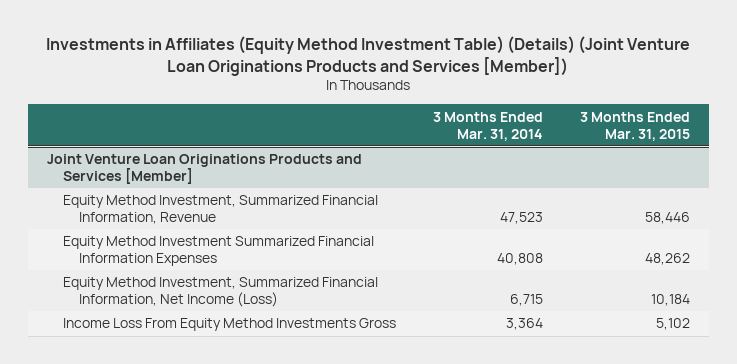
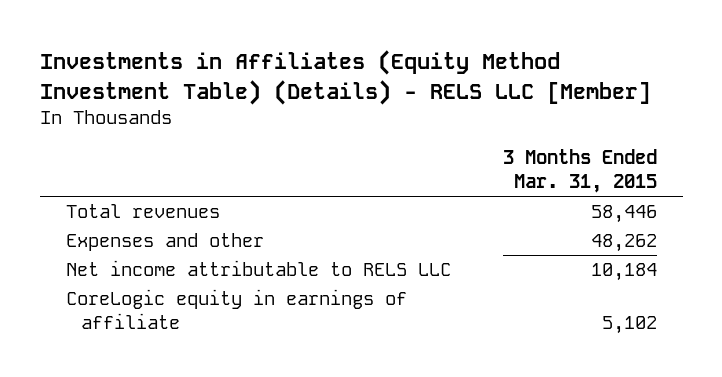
[46,35,691,76] Investments in Affiliates (Equity Method Investment Table) (Details) (Joint Venture Loan Originations Products and Services [Member]) -> [39,50,651,105] Investments in Affiliates (Equity Method Investment Table) (Details) - RELS LLC [Member]
[432,111,543,141] 3 Months Ended Mar. 31, 2014 -> none
[46,154,362,185] Joint Venture Loan Originations Products and Services [Member] -> none
[62,195,378,225] Equity Method Investment, Summarized Financial Information, Revenue -> [65,204,220,219] Total revenues
[62,236,374,267] Equity Method Investment Summarized Financial Information Expenses -> [65,233,264,252] Expenses and other
[62,277,378,308] Equity Method Investment, Summarized Financial Information, Net Income (Loss) -> [65,260,451,277] Net income attributable to RELS LLC
[62,318,396,332] Income Loss From Equity Method Investments Gross -> [65,289,407,330] CoreLogic equity in earnings of affiliate

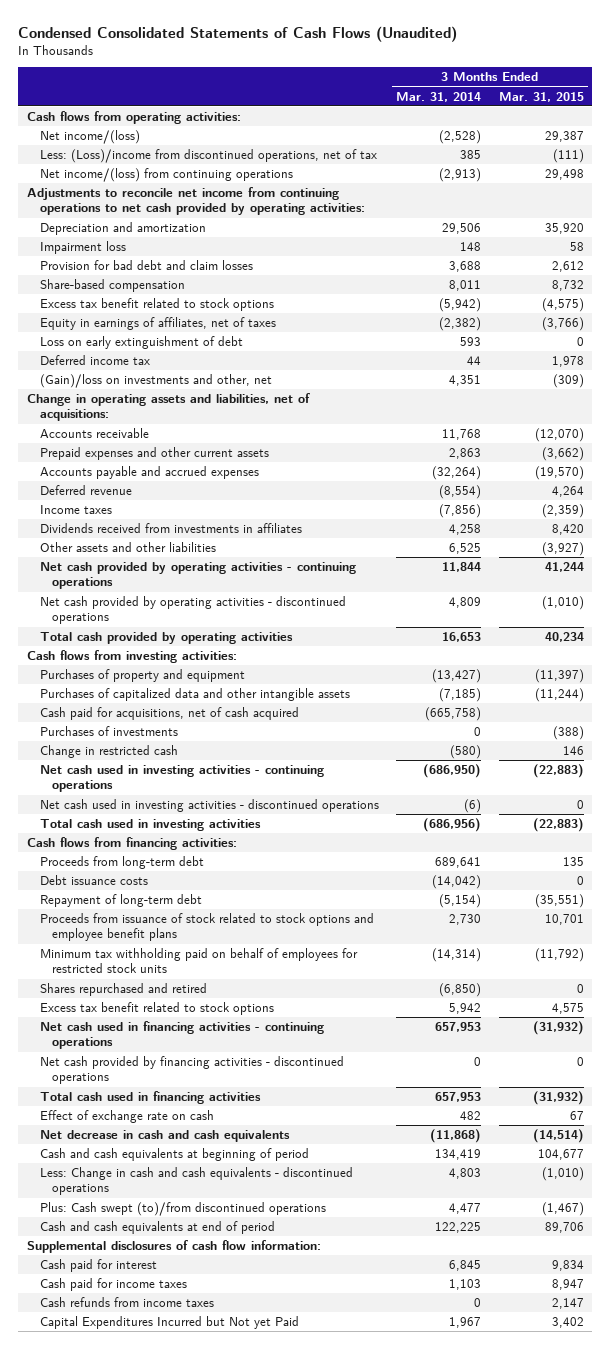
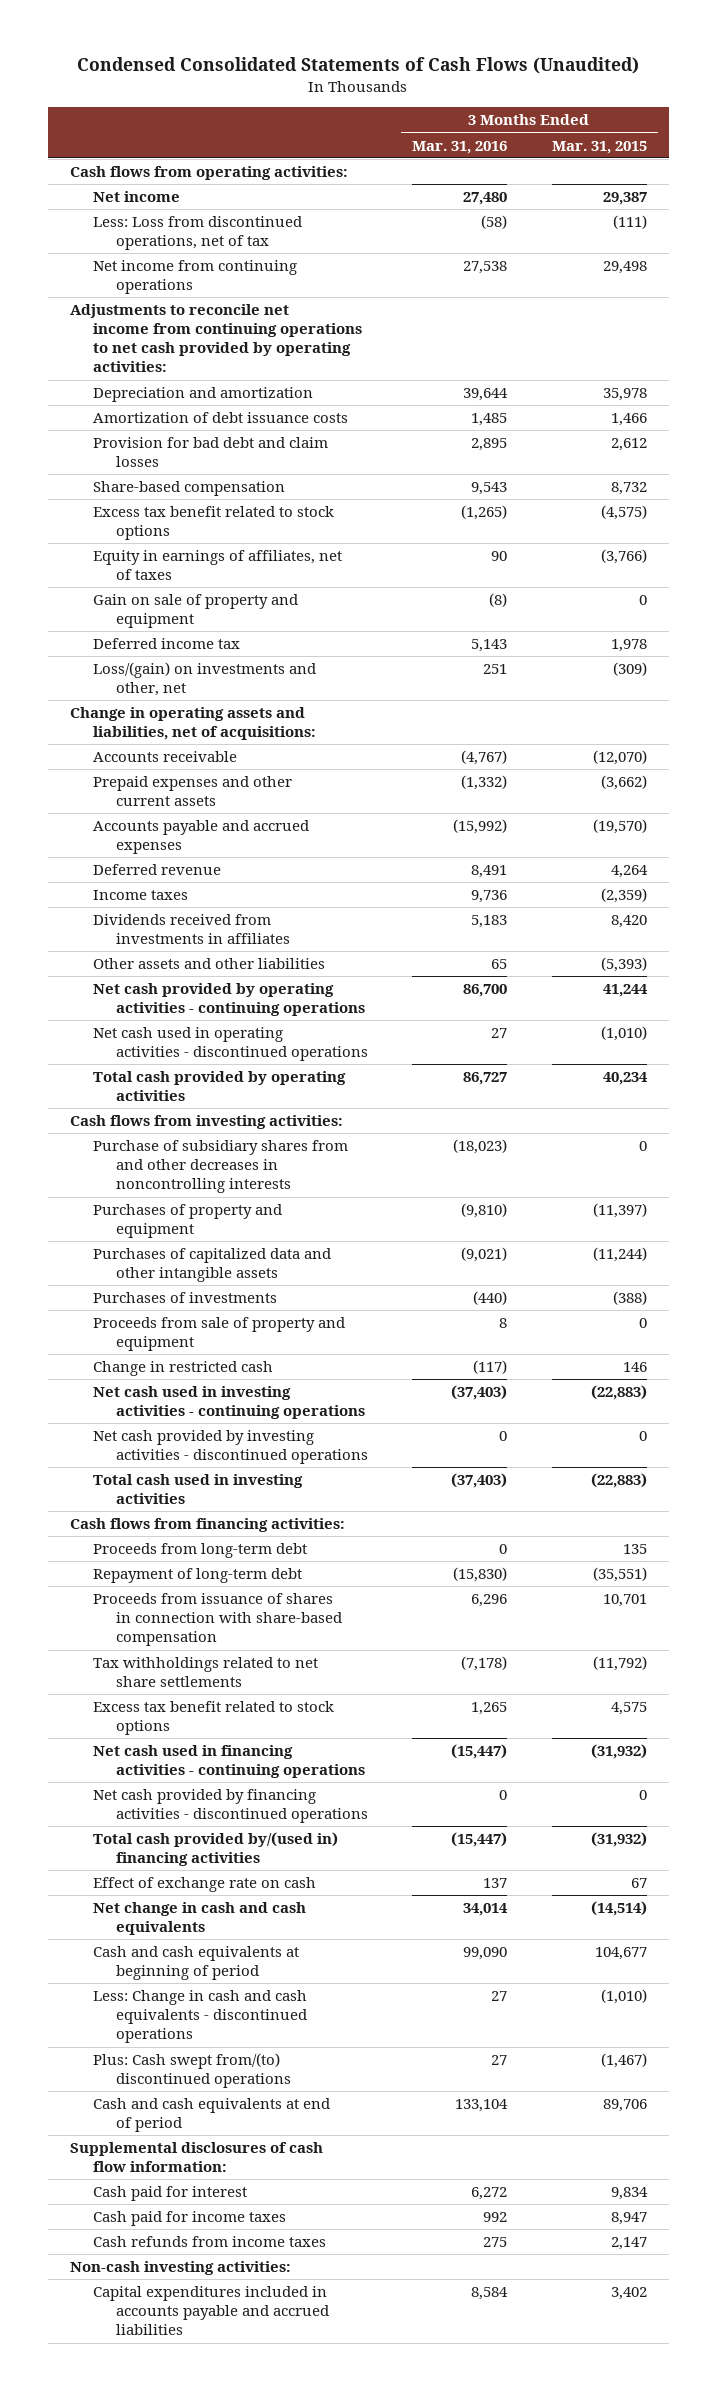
[396,91,482,102] Mar. 31, 2014 -> none
none -> [412,140,508,154] Mar. 31, 2016
[39,130,140,145] Net income/(loss) -> [93,191,181,203] Net income
[39,149,377,164] Less: (Loss)/income from discontinued operations, net of tax -> [93,216,303,251] Less: Loss from discontinued operations, net of tax
[39,168,293,183] Net income/(loss) from continuing operations -> [93,260,298,295] Net income from continuing operations
[39,241,126,255] Impairment loss -> none
[544,223,584,235] 35,920 -> [602,388,647,402] 35,978
none -> [93,412,349,424] Amortization of debt issuance costs
[39,336,243,350] Loss on early extinguishment of debt -> none
none -> [93,594,299,629] Gain on sale of property and equipment
[39,374,272,389] (Gain)/loss on investments and other, net -> [93,662,317,697] Loss/(gain) on investments and other, net
[541,542,584,557] (3,927) -> [600,957,647,973] (5,393)
[39,596,346,625] Net cash provided by operating activities - discontinued operations -> [93,1027,369,1062] Net cash used in operating activities - discontinued operations
none -> [93,1140,349,1194] Purchase of subsidiary shares from and other decreases in noncontrolling interests
[39,707,299,721] Cash paid for acquisitions, net of cash acquired -> none
none -> [93,1317,346,1352] Proceeds from sale of property and equipment
[39,799,379,813] Net cash used in investing activities - discontinued operations -> [93,1430,369,1465] Net cash provided by investing activities - discontinued operations
[39,875,148,886] Debt issuance costs -> none
[39,983,207,997] Shares repurchased and retired -> none
[39,913,374,942] Proceeds from issuance of stock related to stock options and employee benefit plans -> [93,1593,343,1647] Proceeds from issuance of shares in connection with share-based compensation
[39,948,358,974] Minimum tax withholding paid on behalf of employees for restricted stock units -> [93,1657,319,1688] Tax withholdings related to net share settlements
[39,1091,261,1105] Total cash used in financing activities -> [93,1832,339,1867] Total cash provided by/(used in) financing activities
[39,1130,290,1143] Net decrease in cash and cash equivalents -> [93,1902,307,1936] Net change in cash and cash equivalents
[39,1202,326,1217] Plus: Cash swept (to)/from discontinued operations -> [93,2053,292,2089] Plus: Cash swept from/(to) discontinued operations
none -> [70,2261,292,2276] Non-cash investing activities:
[39,1316,299,1330] Capital Expenditures Incurred but Not yet Paid -> [93,2286,330,2336] Capital expenditures included in accounts payable and accrued liabilities

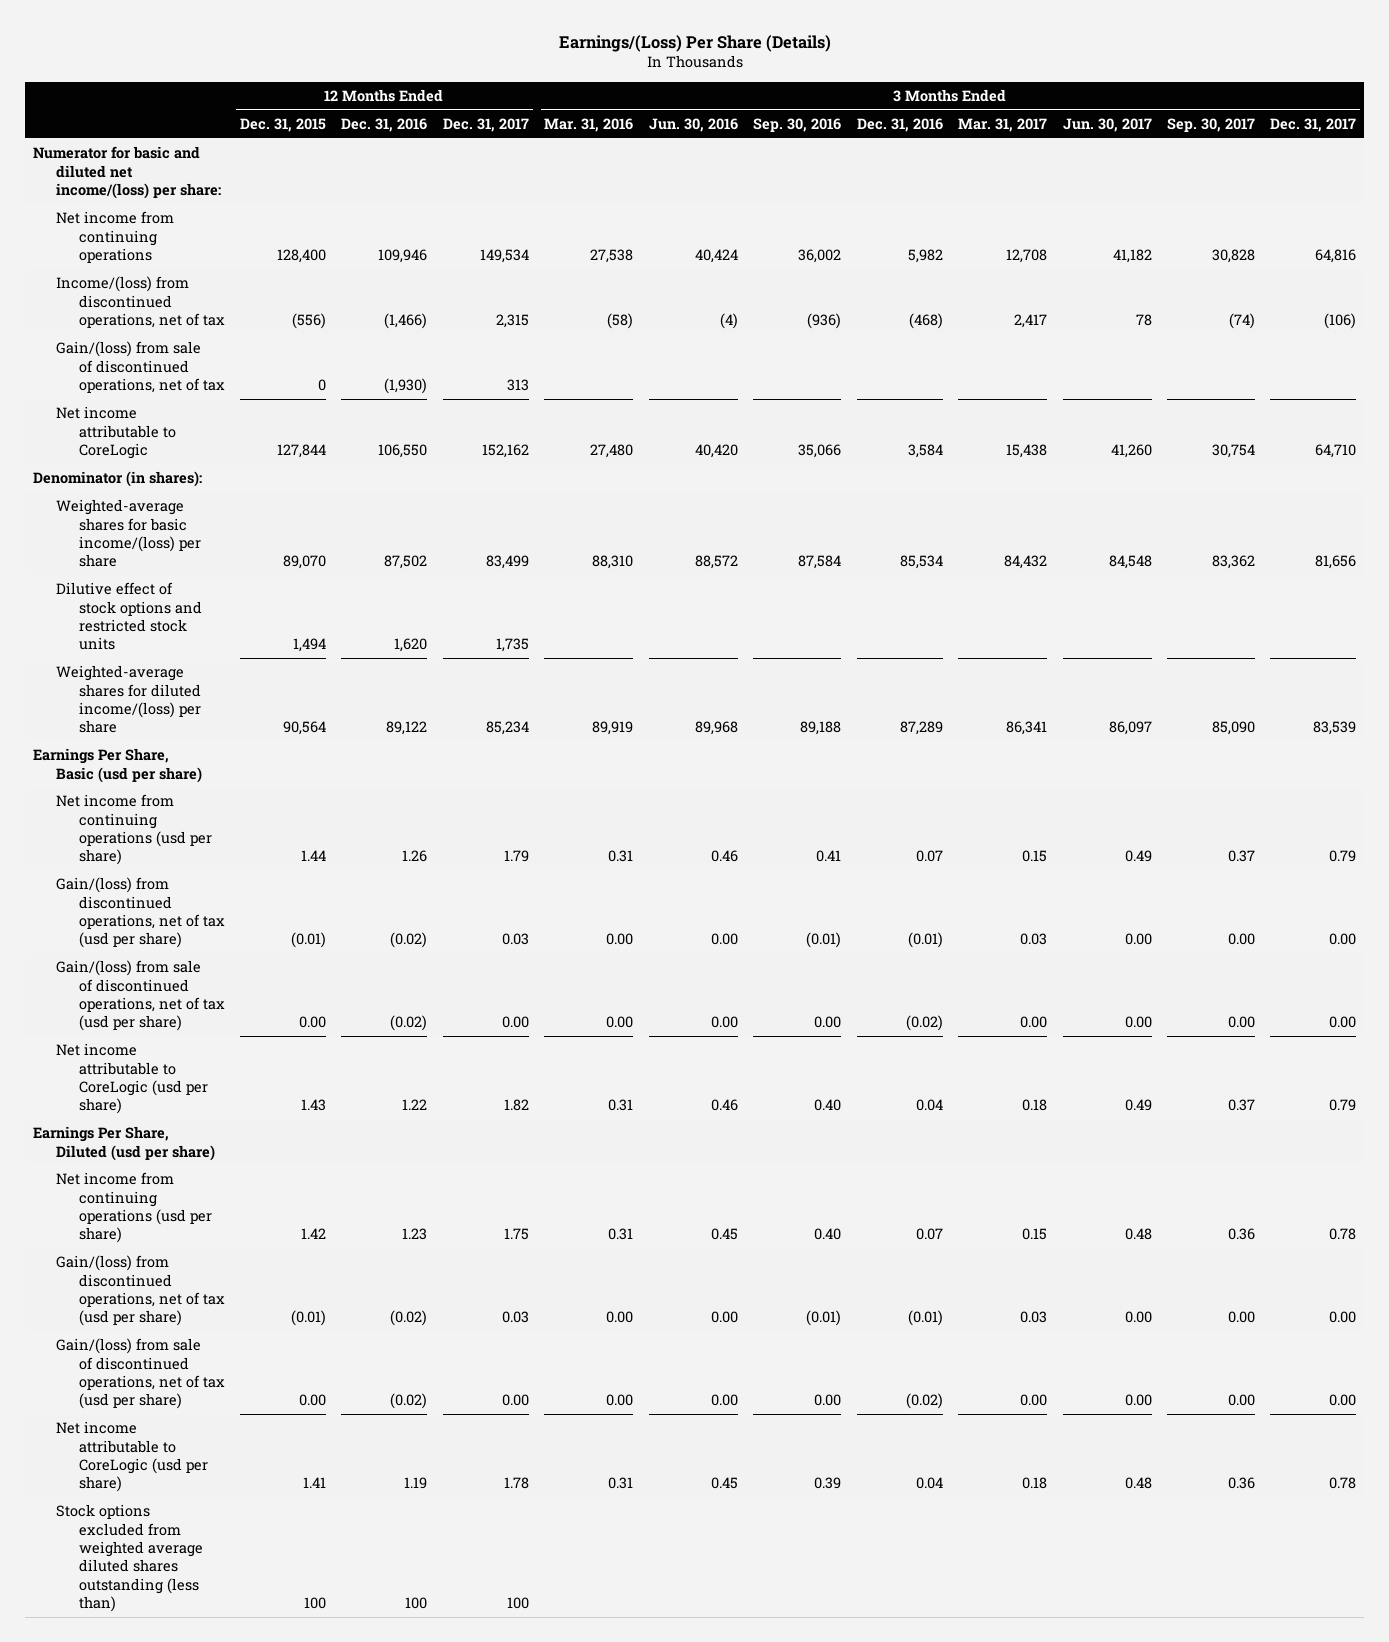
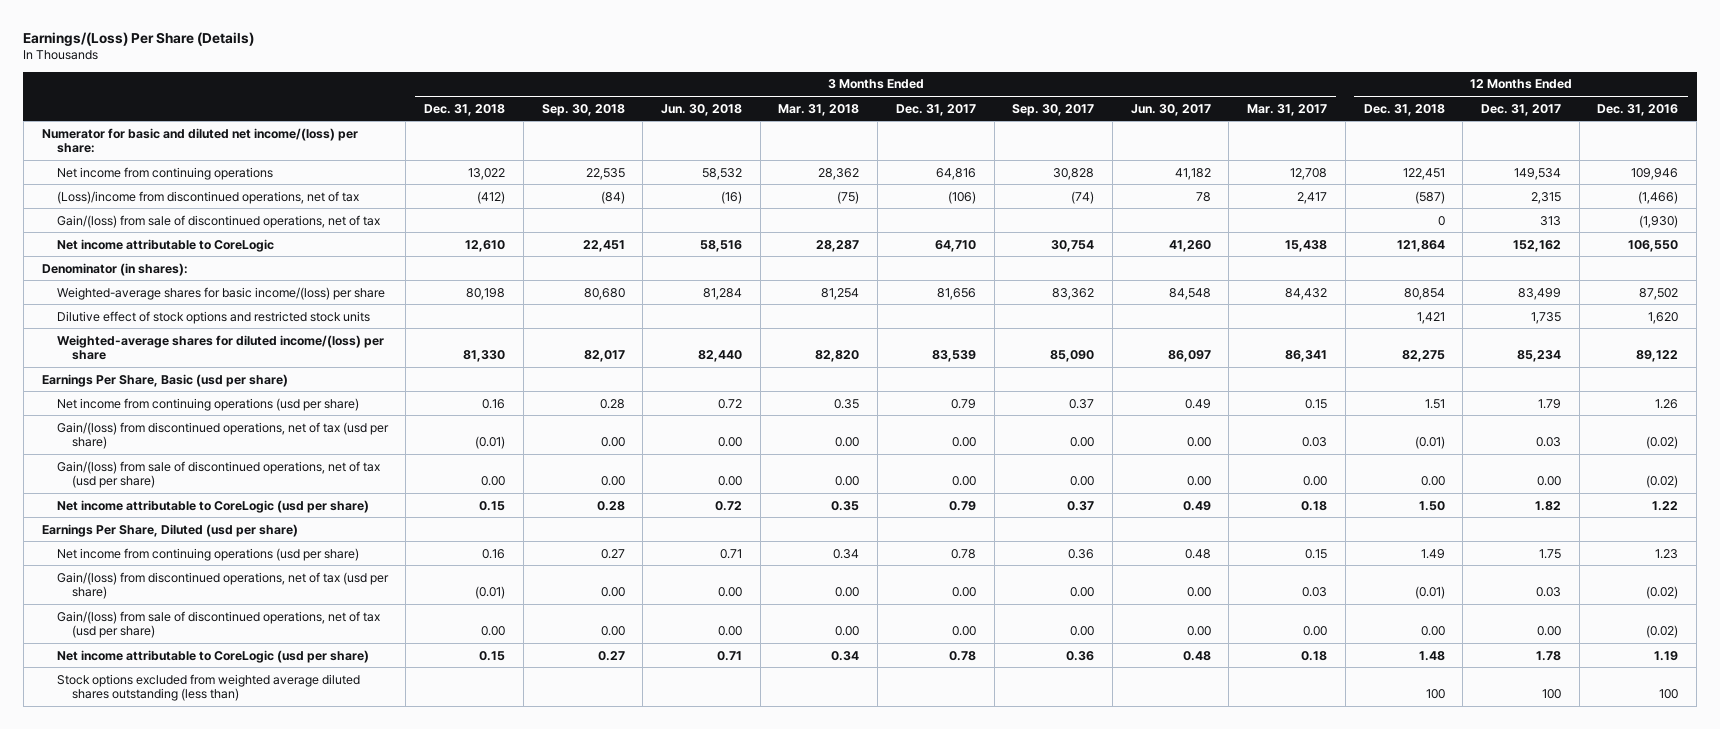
[240,118,327,133] Dec. 31, 2015 -> none
[544,118,634,133] Mar. 31, 2016 -> none
[648,118,738,133] Jun. 30, 2016 -> none
[753,118,842,133] Sep. 30, 2016 -> none
[856,118,943,133] Dec. 31, 2016 -> none
none -> [424,103,506,116] Dec. 31, 2018
none -> [541,103,625,116] Sep. 30, 2018
none -> [660,103,742,116] Jun. 30, 2018
none -> [778,103,860,116] Mar. 31, 2018
none -> [1363,103,1445,116] Dec. 31, 2018
[55,276,225,329] Income/(loss) from discontinued operations, net of tax -> [56,190,359,204] (Loss)/income from discontinued operations, net of tax

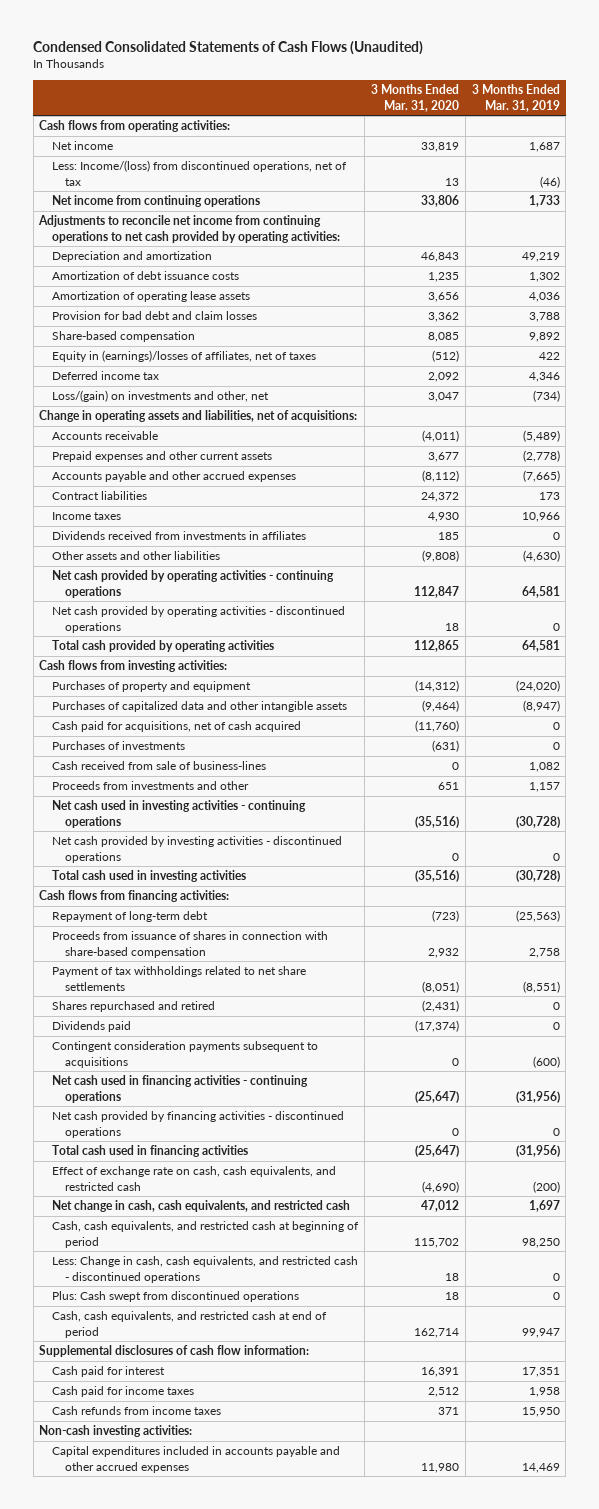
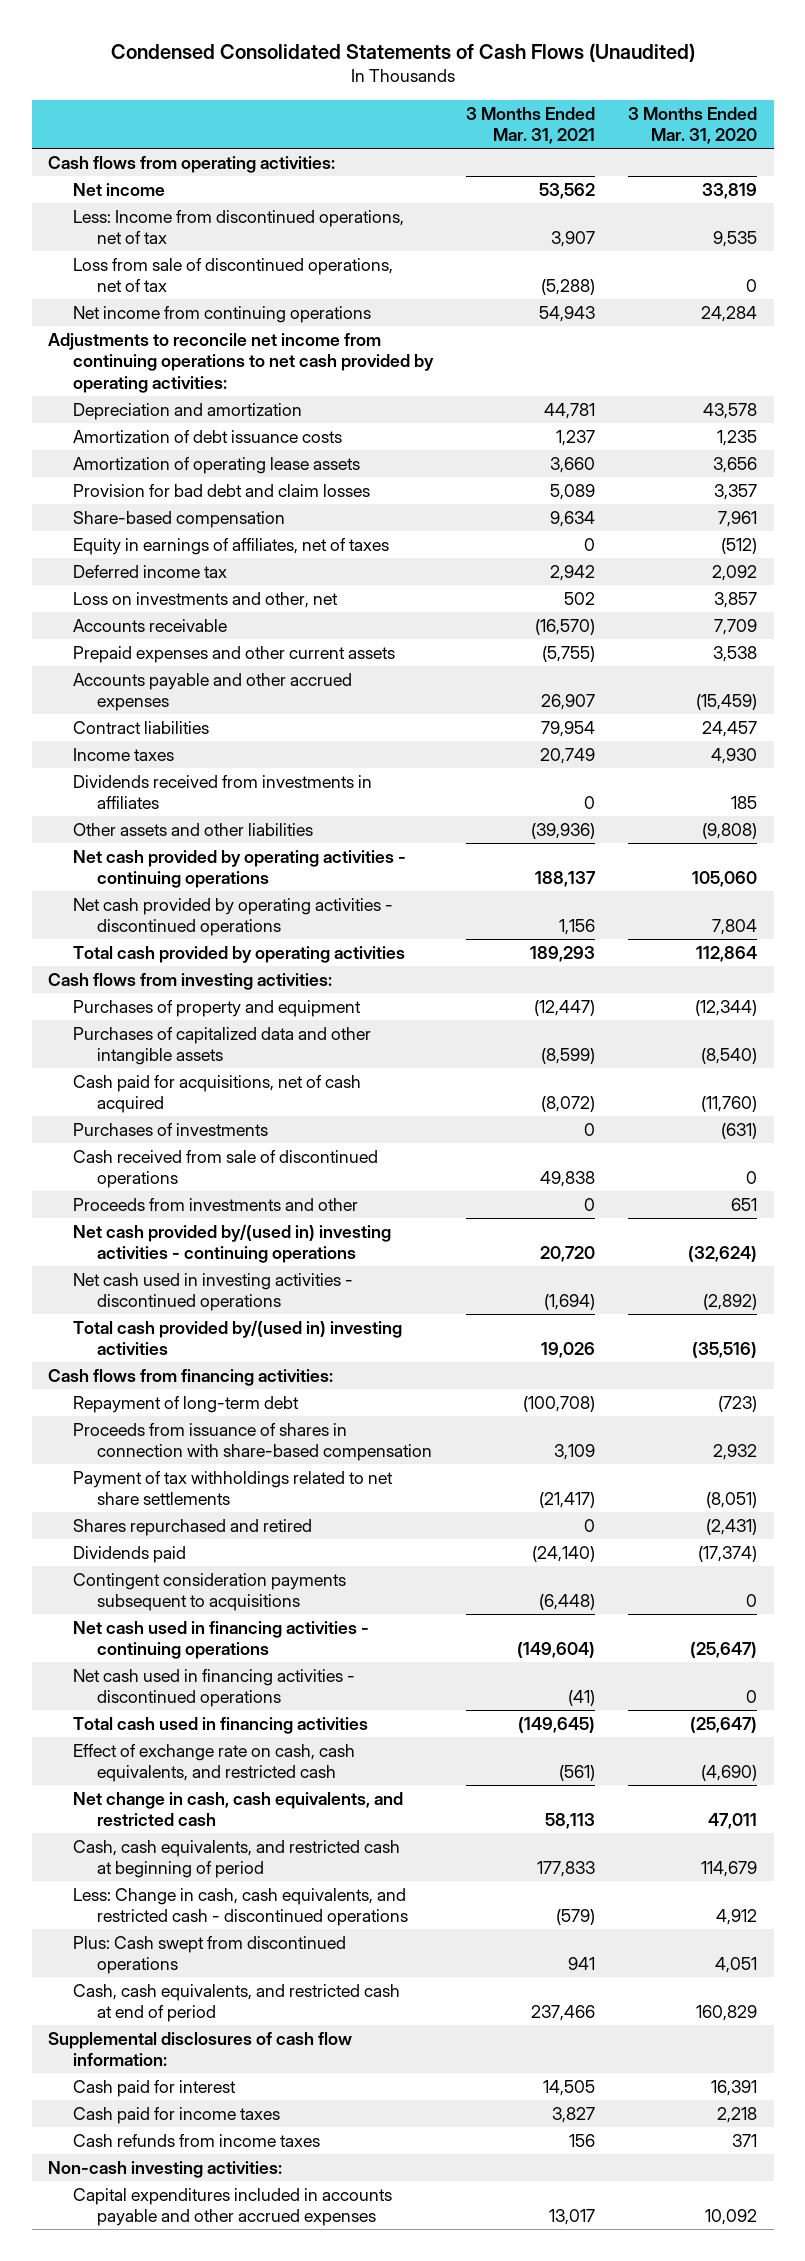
[471,84,560,112] 3 Months Ended Mar. 31, 2019 -> none
none -> [465,106,595,145] 3 Months Ended Mar. 31, 2021
[52,160,348,186] Less: Income/(loss) from discontinued operations, net of tax -> [72,209,404,245] Less: Income from discontinued operations, net of tax
[444,177,459,186] 13 -> [713,231,758,248] 9,535
none -> [72,257,393,293] Loss from sale of discontinued operations, net of tax
[420,195,459,208] 33,806 -> [701,305,758,322] 24,284
[420,252,459,263] 46,843 -> [703,402,758,419] 43,578
[427,312,459,323] 3,362 -> [714,483,758,500] 3,357
[427,332,459,343] 8,085 -> [718,510,758,527] 7,961
[52,350,317,363] Equity in (earnings)/losses of affiliates, net of taxes -> [72,537,389,555] Equity in earnings of affiliates, net of taxes
[39,410,358,423] Change in operating assets and liabilities, net of acquisitions: -> none
[52,390,270,403] Loss/(gain) on investments and other, net -> [72,591,338,608] Loss on investments and other, net
[427,392,459,403] 3,047 -> [714,591,758,608] 3,857
[421,430,459,443] (4,011) -> [714,618,758,635] 7,709
[427,452,459,463] 3,677 -> [713,645,758,662] 3,538
[421,470,459,483] (8,112) -> [696,694,758,711] (15,459)
[420,492,459,503] 24,372 -> [702,720,758,737] 24,457
[413,585,459,598] 112,847 -> [692,871,758,888] 105,060
[444,622,459,631] 18 -> [712,919,758,936] 7,804
[413,640,459,653] 112,865 -> [696,945,758,962] 112,864
[414,680,459,693] (14,312) -> [695,999,758,1016] (12,344)
[421,700,459,713] (9,464) -> [701,1048,758,1065] (8,540)
[52,761,267,771] Cash received from sale of business-lines -> [72,1149,378,1189] Cash received from sale of discontinued operations
[52,800,307,828] Net cash used in investing activities - continuing operations -> [72,1223,391,1264] Net cash provided by/(used in) investing activities - continuing operations
[414,815,459,828] (35,516) -> [688,1246,758,1263] (32,624)
[52,836,343,863] Net cash provided by investing activities - discontinued operations -> [72,1272,353,1312] Net cash used in investing activities - discontinued operations
[451,852,459,861] 0 -> [703,1294,758,1311] (2,892)
[52,870,247,883] Total cash used in investing activities -> [72,1319,402,1356] Total cash provided by/(used in) investing activities
[52,1111,345,1138] Net cash provided by financing activities - discontinued operations -> [72,1668,355,1708] Net cash used in financing activities - discontinued operations
[420,1200,459,1213] 47,012 -> [708,1813,758,1830] 47,011
[413,1237,459,1248] 115,702 -> [701,1861,758,1878] 114,679
[444,1272,459,1281] 18 -> [716,1909,758,1926] 4,912
[444,1292,459,1301] 18 -> [715,1957,758,1974] 4,051
[413,1327,459,1338] 162,714 -> [696,2005,758,2022] 160,829
[427,1387,459,1398] 2,512 -> [717,2106,758,2123] 2,218
[420,1462,459,1473] 11,980 -> [705,2209,758,2226] 10,092

